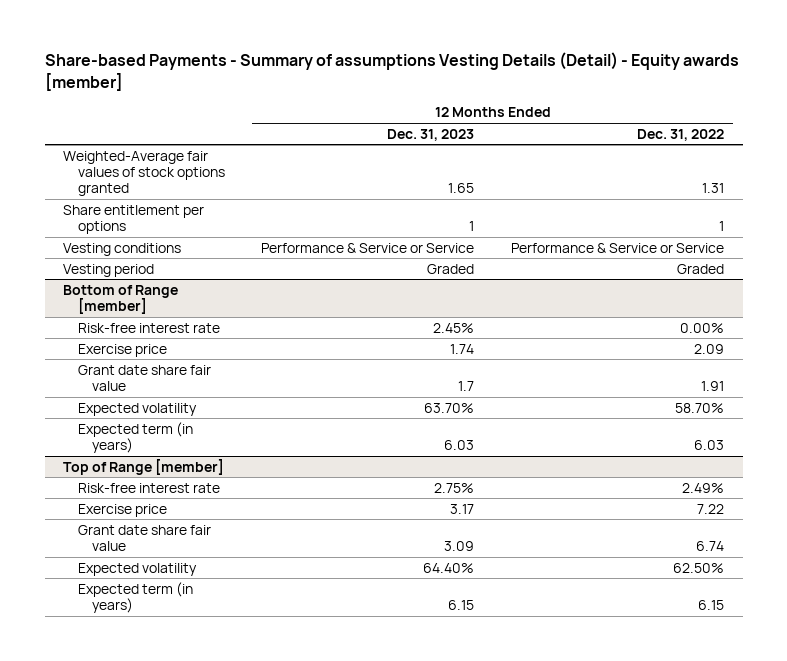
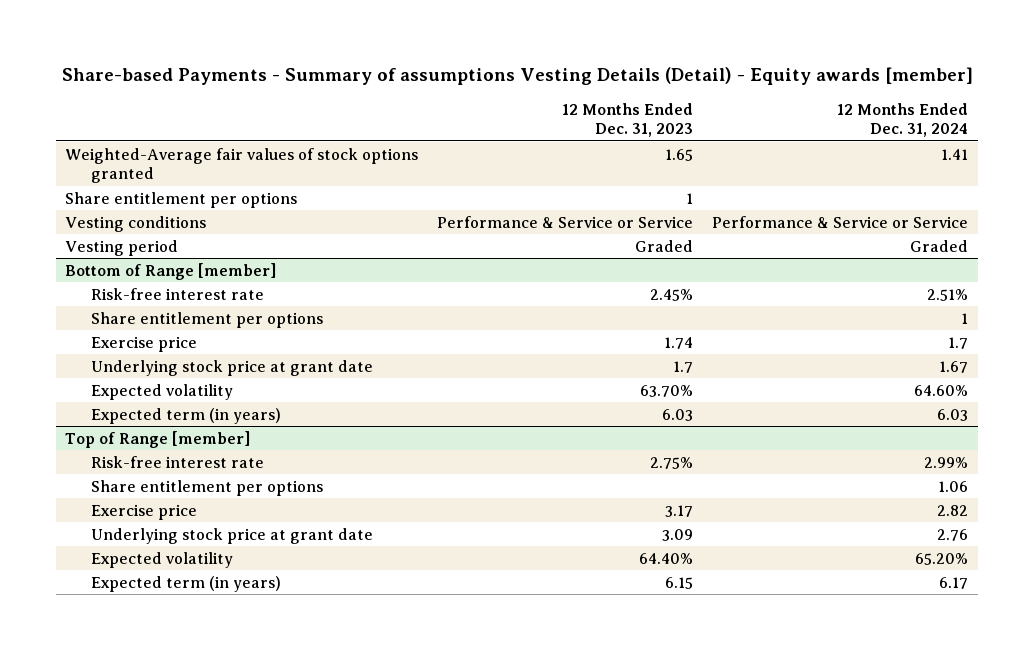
[637,128,725,141] Dec. 31, 2022 -> none
none -> [837,102,969,138] 12 Months Ended Dec. 31, 2024
none -> [90,311,323,328] Share entitlement per options
[77,364,211,392] Grant date share fair value -> none
none -> [90,359,373,376] Underlying stock price at grant date
none -> [90,479,323,496] Share entitlement per options
[77,524,211,552] Grant date share fair value -> none
none -> [90,527,373,544] Underlying stock price at grant date

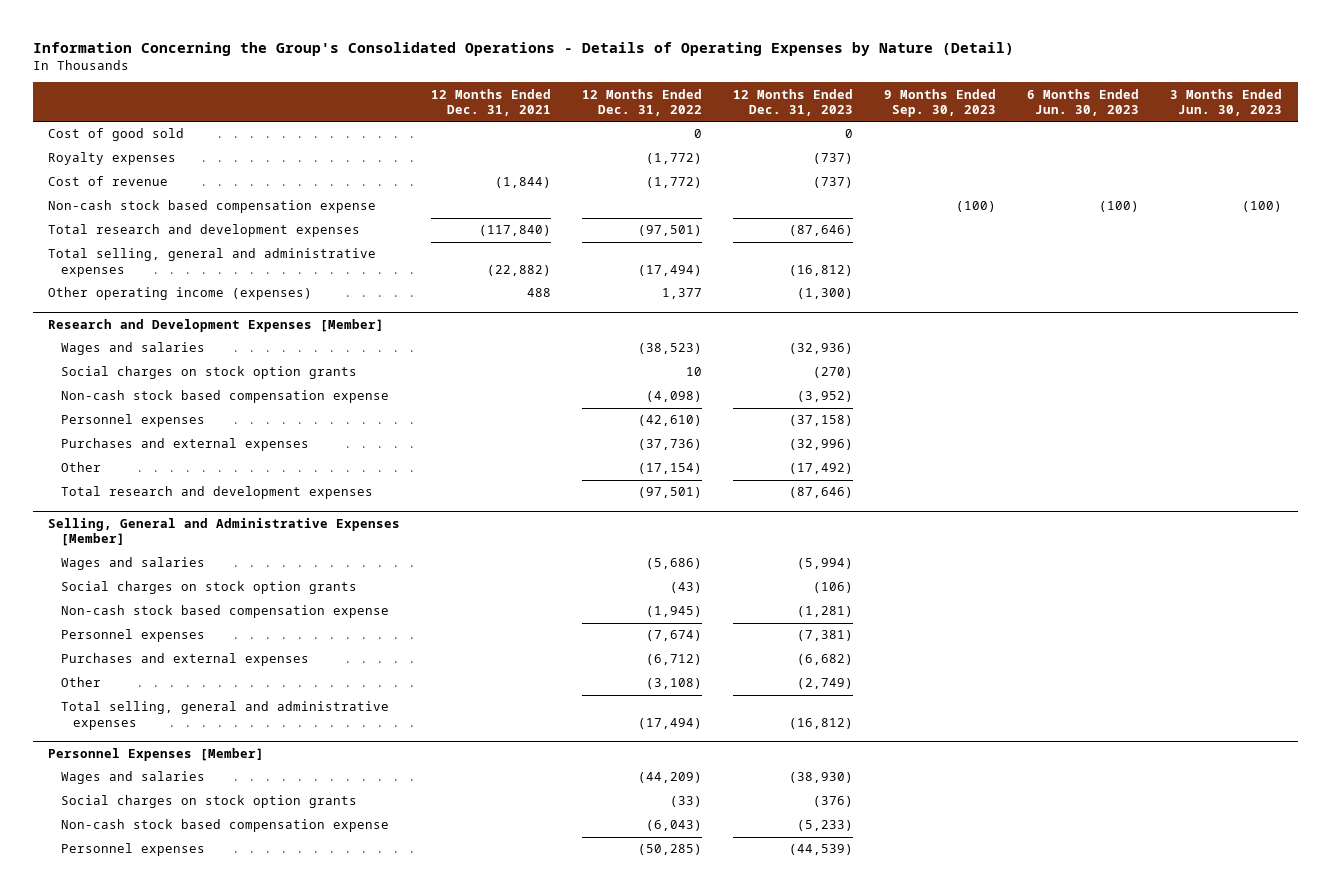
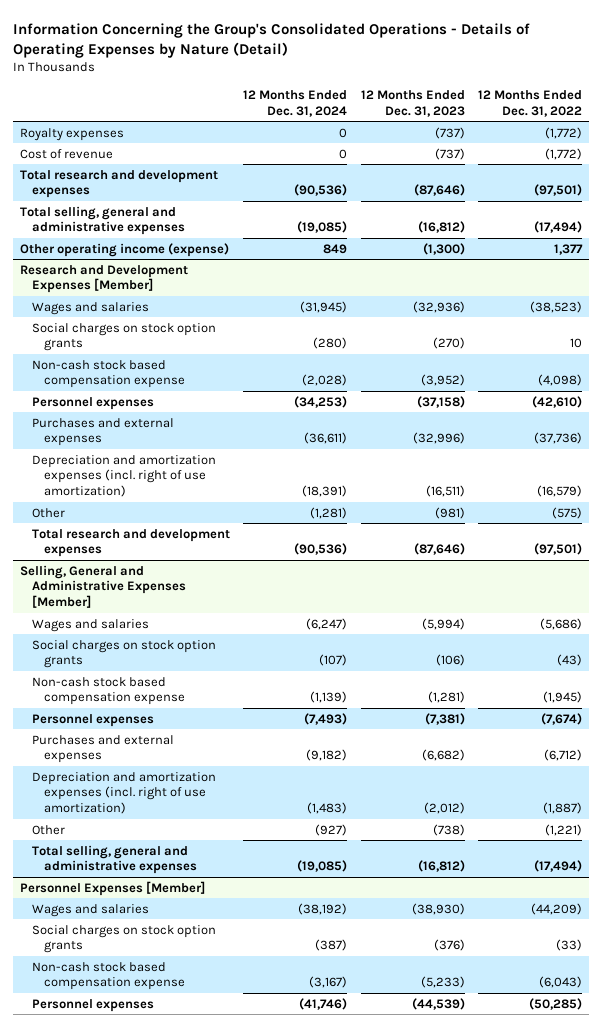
[431,88,552,117] 12 Months Ended Dec. 31, 2021 -> none
[884,88,997,118] 9 Months Ended Sep. 30, 2023 -> none
[1027,88,1140,117] 6 Months Ended Jun. 30, 2023 -> none
[1170,88,1283,117] 3 Months Ended Jun. 30, 2023 -> none
none -> [243,89,348,117] 12 Months Ended Dec. 31, 2024
[48,128,185,142] Cost of good sold -> none
[48,200,377,214] Non-cash stock based compensation expense -> none
[48,287,313,301] Other operating income (expenses) -> [20,242,230,257] Other operating income (expense)
none -> [32,454,217,498] Depreciation and amortization expenses (incl. right of use amortization)
[638,463,703,475] (17,154) -> [551,506,582,519] (575)
[789,463,854,475] (17,492) -> [434,506,465,519] (981)
none -> [32,771,217,815] Depreciation and amortization expenses (incl. right of use amortization)
[646,678,703,690] (3,108) -> [544,823,582,836] (1,221)
[797,678,854,690] (2,749) -> [432,823,465,836] (738)

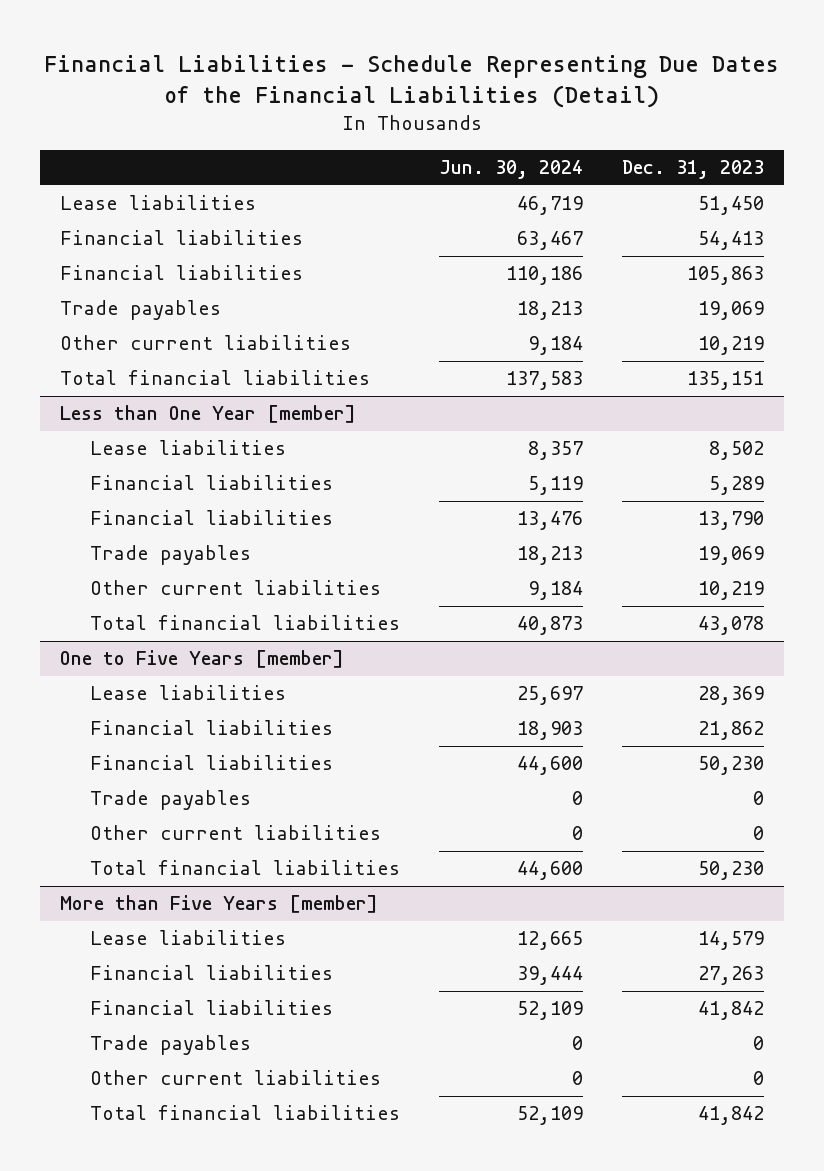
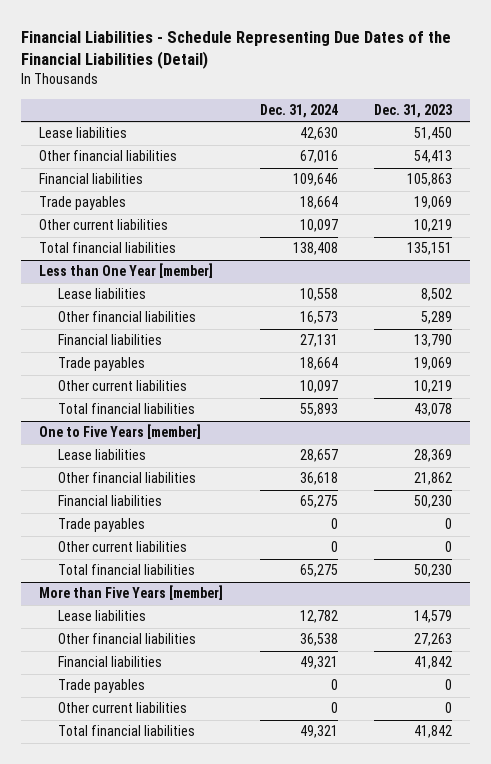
[439,160,584,180] Jun. 30, 2024 -> none
none -> [259,103,338,118] Dec. 31, 2024
[59,230,303,246] Financial liabilities -> [39,150,178,162] Other financial liabilities
[90,475,334,491] Financial liabilities -> [58,311,197,323] Other financial liabilities
[90,720,334,736] Financial liabilities -> [58,472,197,484] Other financial liabilities
[90,965,334,981] Financial liabilities -> [58,633,197,645] Other financial liabilities

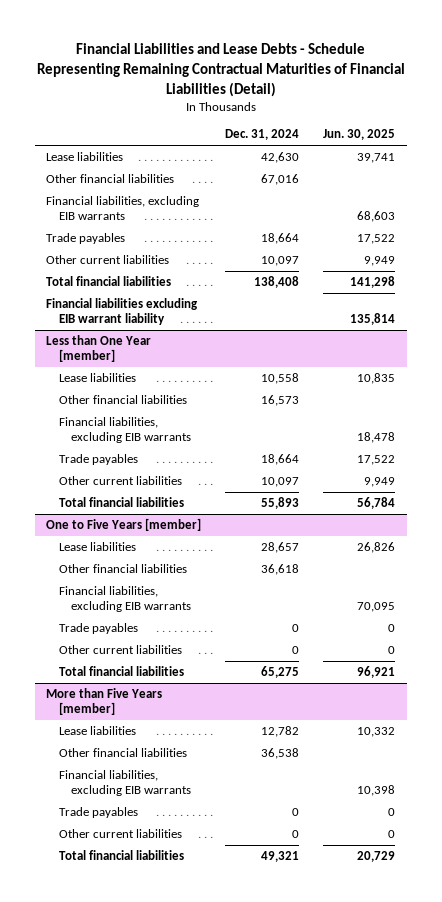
[21,31,452,70] Financial Liabilities - Schedule Representing Due Dates of the Financial Liabilities (Detail) -> [36,43,405,97] Financial Liabilities and Lease Debts - Schedule Representing Remaining Contractual Maturities of Financial Liabilities (Detail)
[373,103,452,118] Dec. 31, 2023 -> none
none -> [323,129,396,141] Jun. 30, 2025
[39,173,144,185] Financial liabilities -> none
none -> [46,195,200,221] Financial liabilities, excluding EIB warrants
none -> [46,297,199,326] Financial liabilities excluding EIB warrant liability
[58,334,163,346] Financial liabilities -> none
none -> [58,416,192,444] Financial liabilities, excluding EIB warrants
[58,495,163,507] Financial liabilities -> none
none -> [58,585,192,613] Financial liabilities, excluding EIB warrants
[58,656,163,668] Financial liabilities -> none
none -> [58,769,192,797] Financial liabilities, excluding EIB warrants

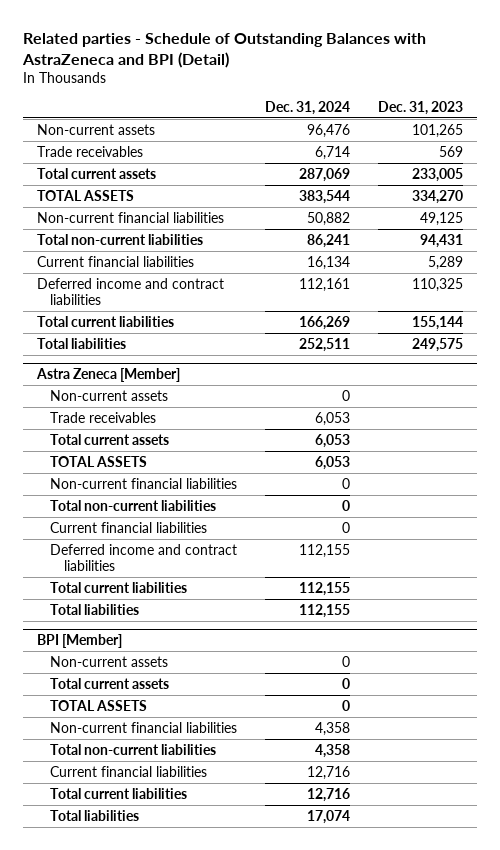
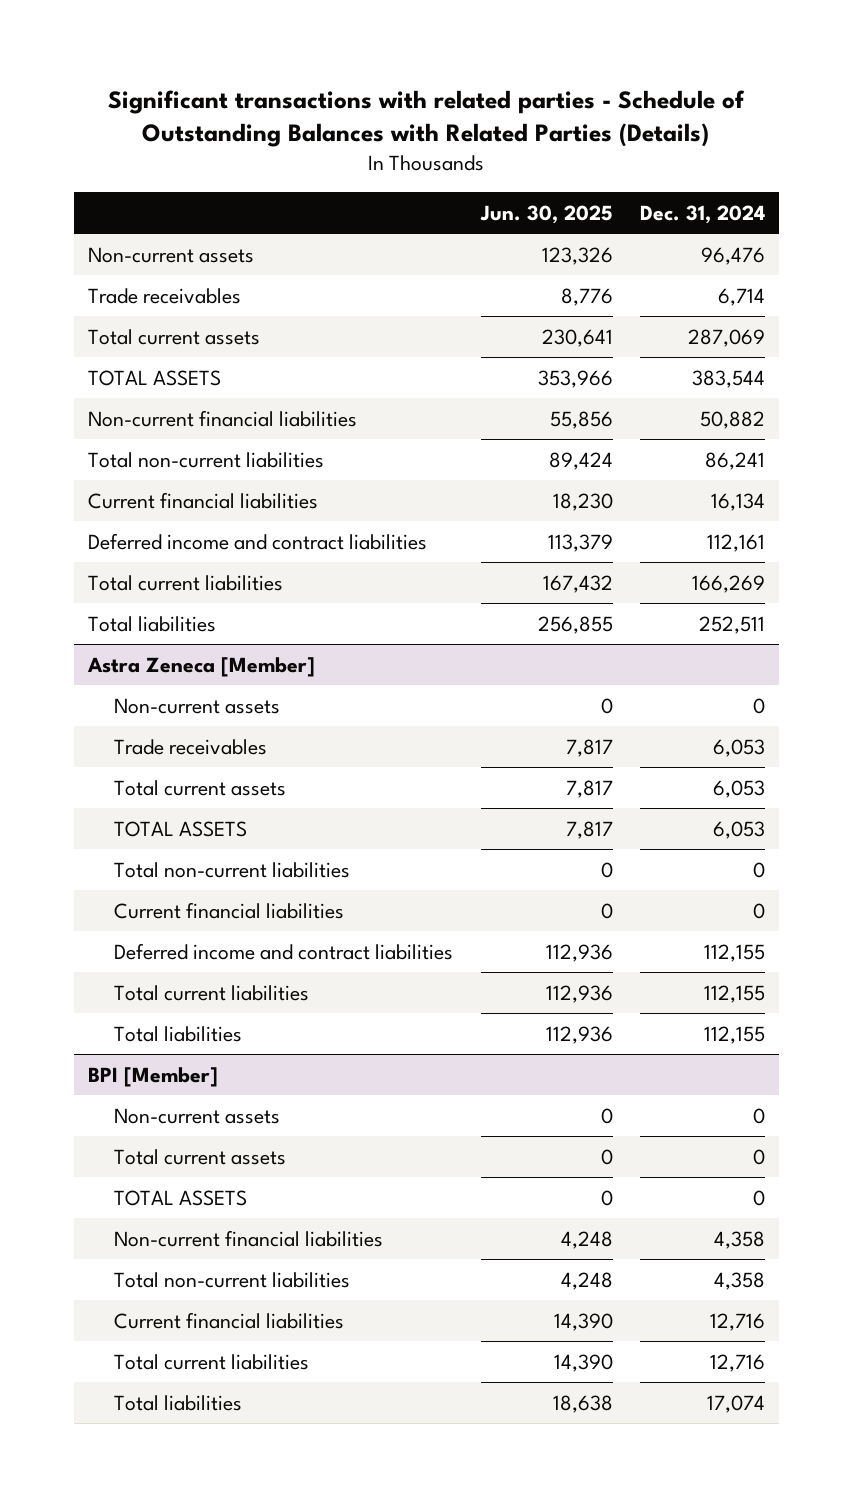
[21,32,426,68] Related parties - Schedule of Outstanding Balances with AstraZeneca and BPI (Detail) -> [108,89,746,148] Significant transactions with related parties - Schedule of Outstanding Balances with Related Parties (Details)
[378,100,464,115] Dec. 31, 2023 -> none
none -> [479,204,613,224] Jun. 30, 2025
[50,477,238,489] Non-current financial liabilities -> none

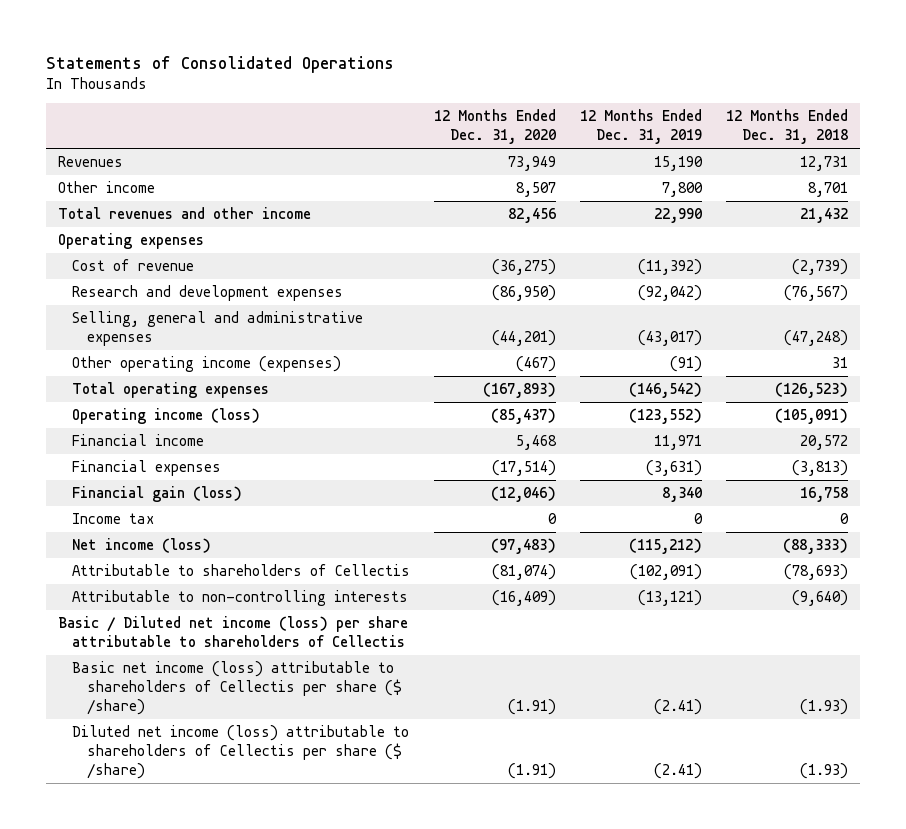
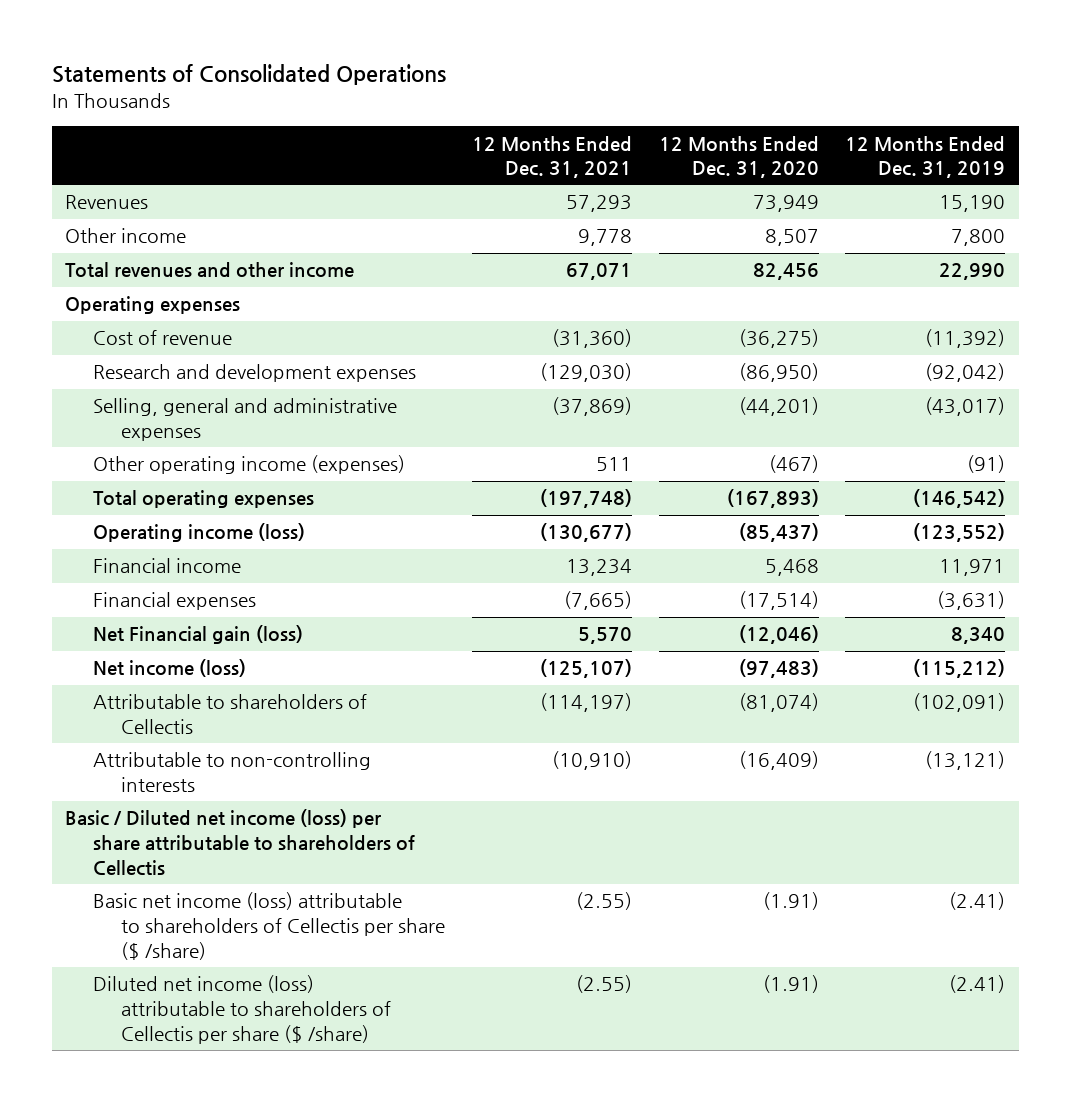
[726,109,849,145] 12 Months Ended Dec. 31, 2018 -> none
none -> [471,135,632,179] 12 Months Ended Dec. 31, 2021
[72,513,155,525] Income tax -> none
[72,486,243,503] Financial gain (loss) -> [93,625,304,645] Net Financial gain (loss)

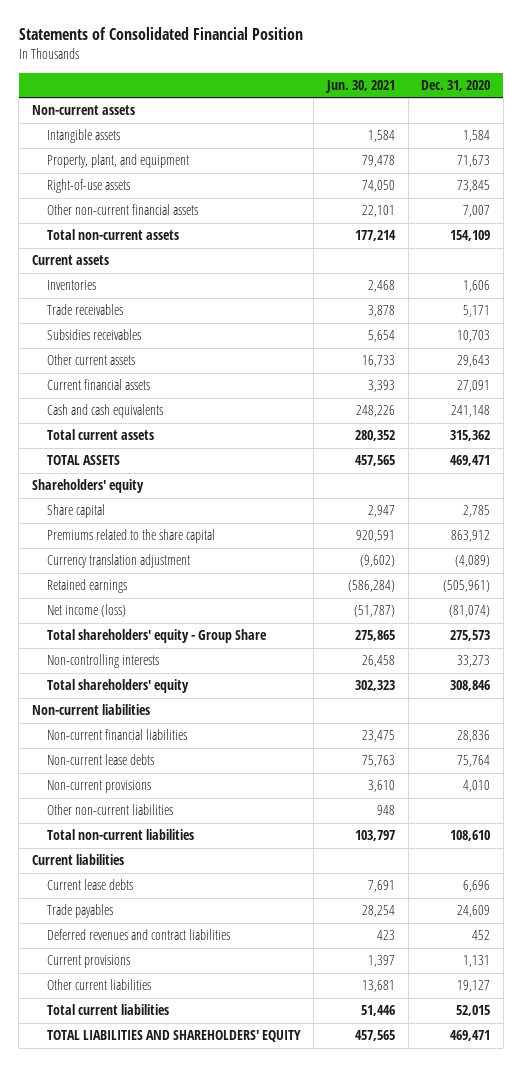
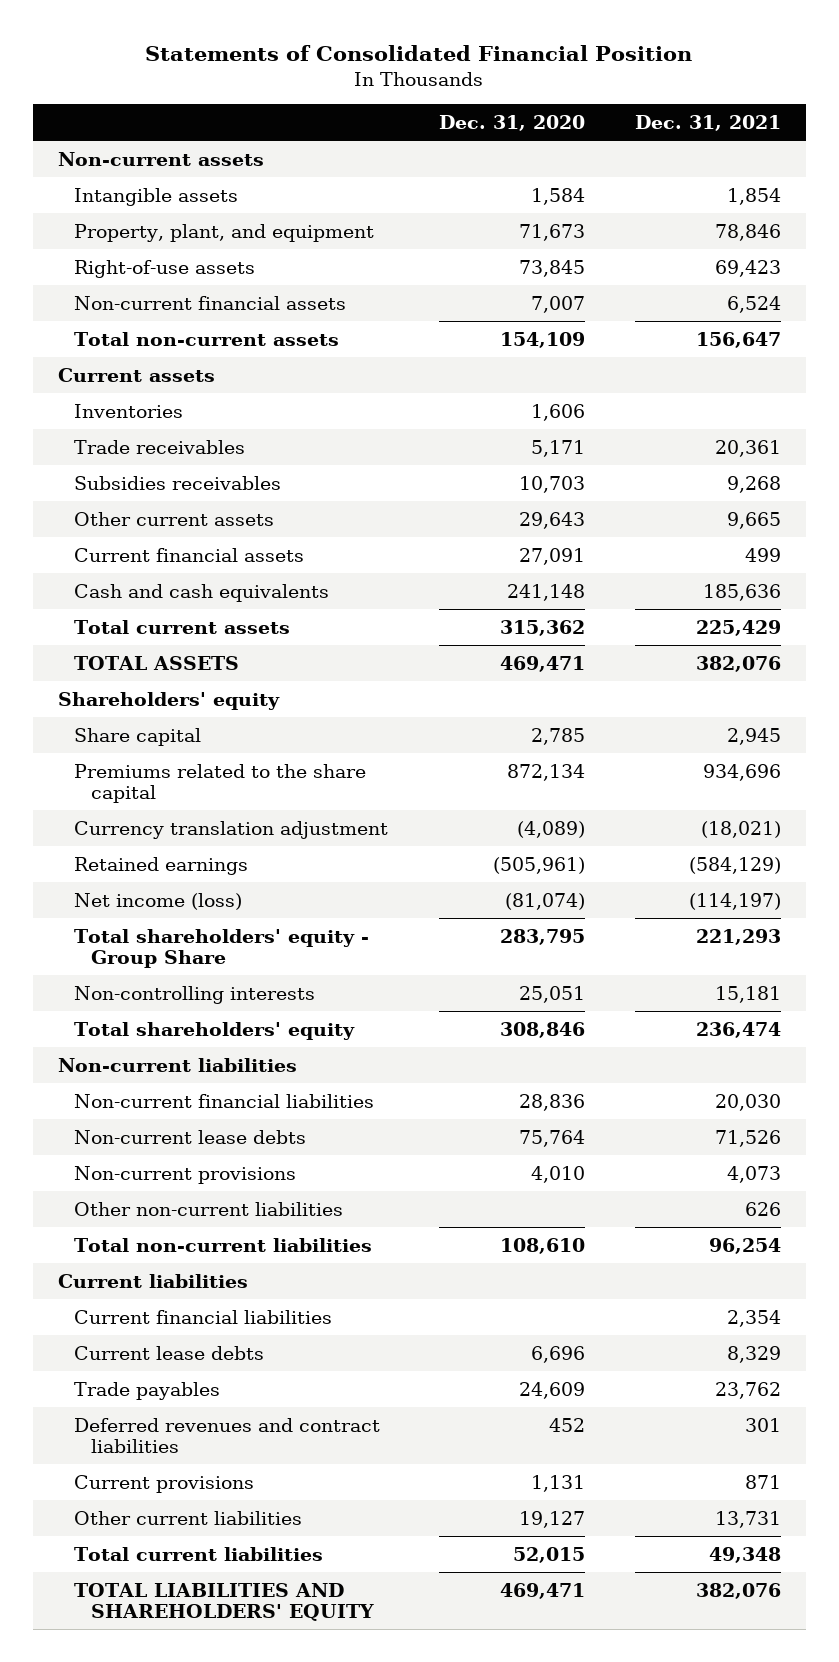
[324,79,395,93] Jun. 30, 2021 -> none
none -> [634,114,781,131] Dec. 31, 2021
[46,204,198,216] Other non-current financial assets -> [74,295,347,310] Non-current financial assets
[451,530,491,543] 863,912 -> [506,763,585,781] 872,134
[450,630,491,642] 275,573 -> [499,928,585,945] 283,795
[457,655,491,668] 33,273 -> [518,985,585,1003] 25,051
none -> [74,1309,333,1324] Current financial liabilities

